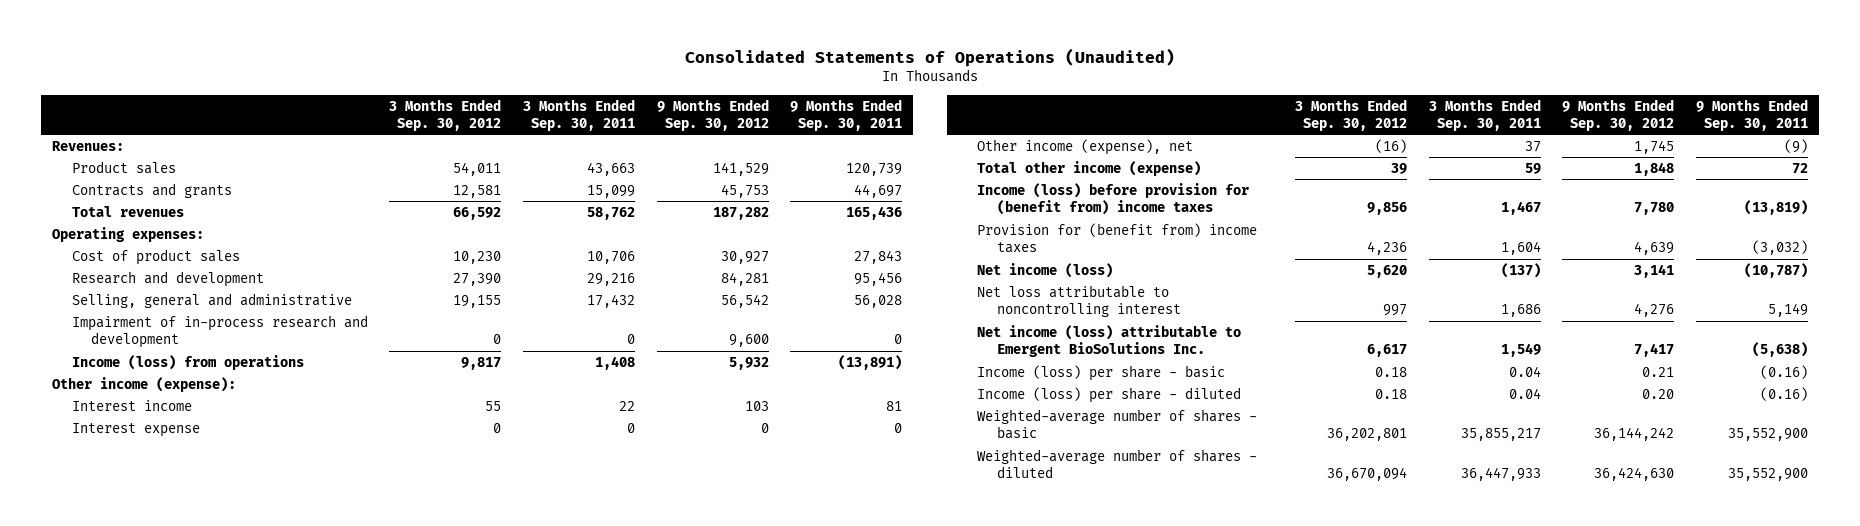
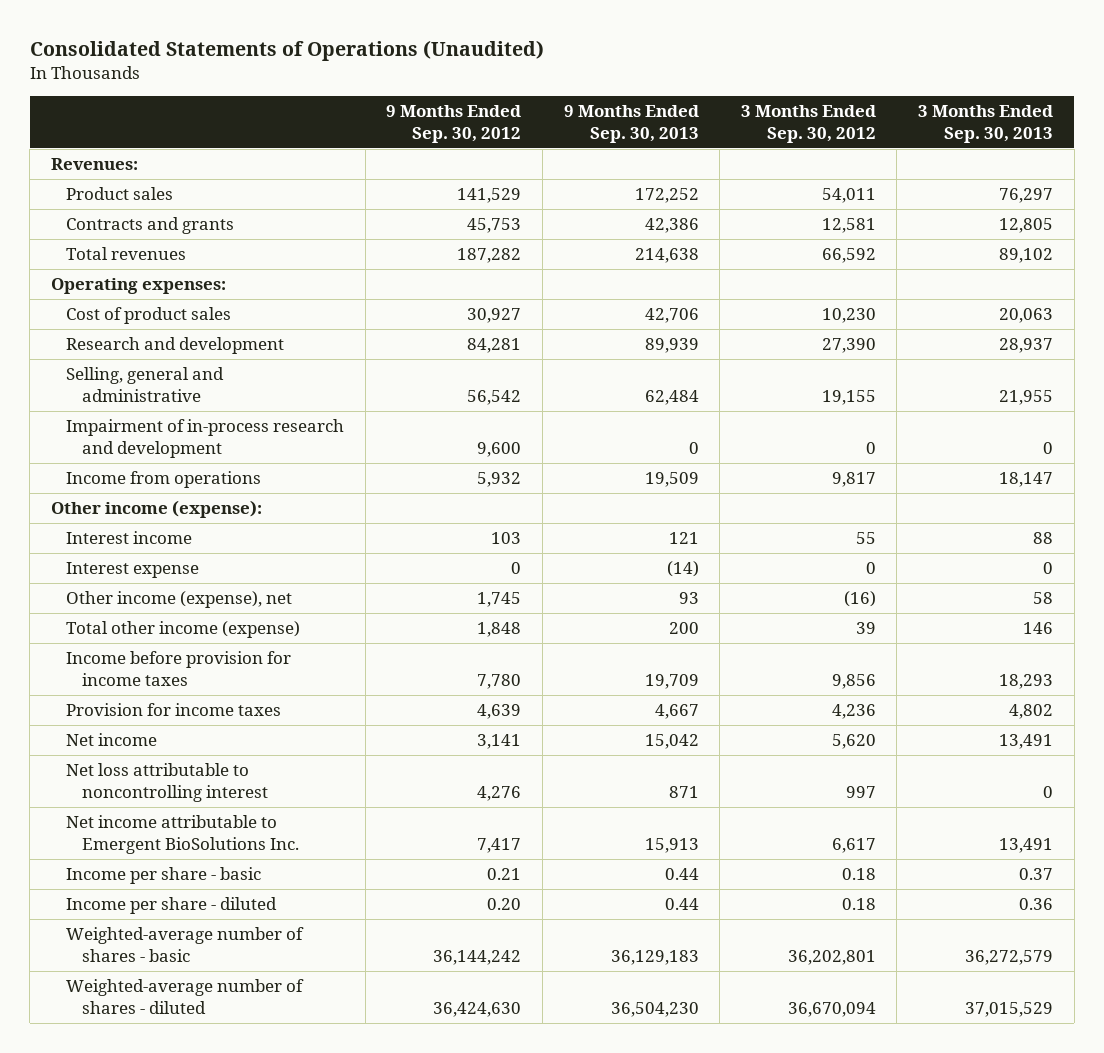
[522,98,635,132] 3 Months Ended Sep. 30, 2011 -> none
[790,98,903,132] 9 Months Ended Sep. 30, 2011 -> none
none -> [563,104,699,143] 9 Months Ended Sep. 30, 2013
none -> [918,104,1054,143] 3 Months Ended Sep. 30, 2013
[71,354,304,370] Income (loss) from operations -> [66,470,262,488] Income from operations
[977,182,1250,216] Income (loss) before provision for (benefit from) income taxes -> [66,650,292,686] Income before provision for income taxes
[977,222,1258,254] Provision for (benefit from) income taxes -> [66,702,282,716] Provision for income taxes
[977,262,1114,278] Net income (loss) -> [66,732,158,746] Net income
[977,324,1242,358] Net income (loss) attributable to Emergent BioSolutions Inc. -> [66,814,299,854] Net income attributable to Emergent BioSolutions Inc.
[977,364,1226,381] Income (loss) per share - basic -> [66,866,262,884] Income per share - basic
[977,386,1242,403] Income (loss) per share - diluted -> [66,896,278,914] Income per share - diluted

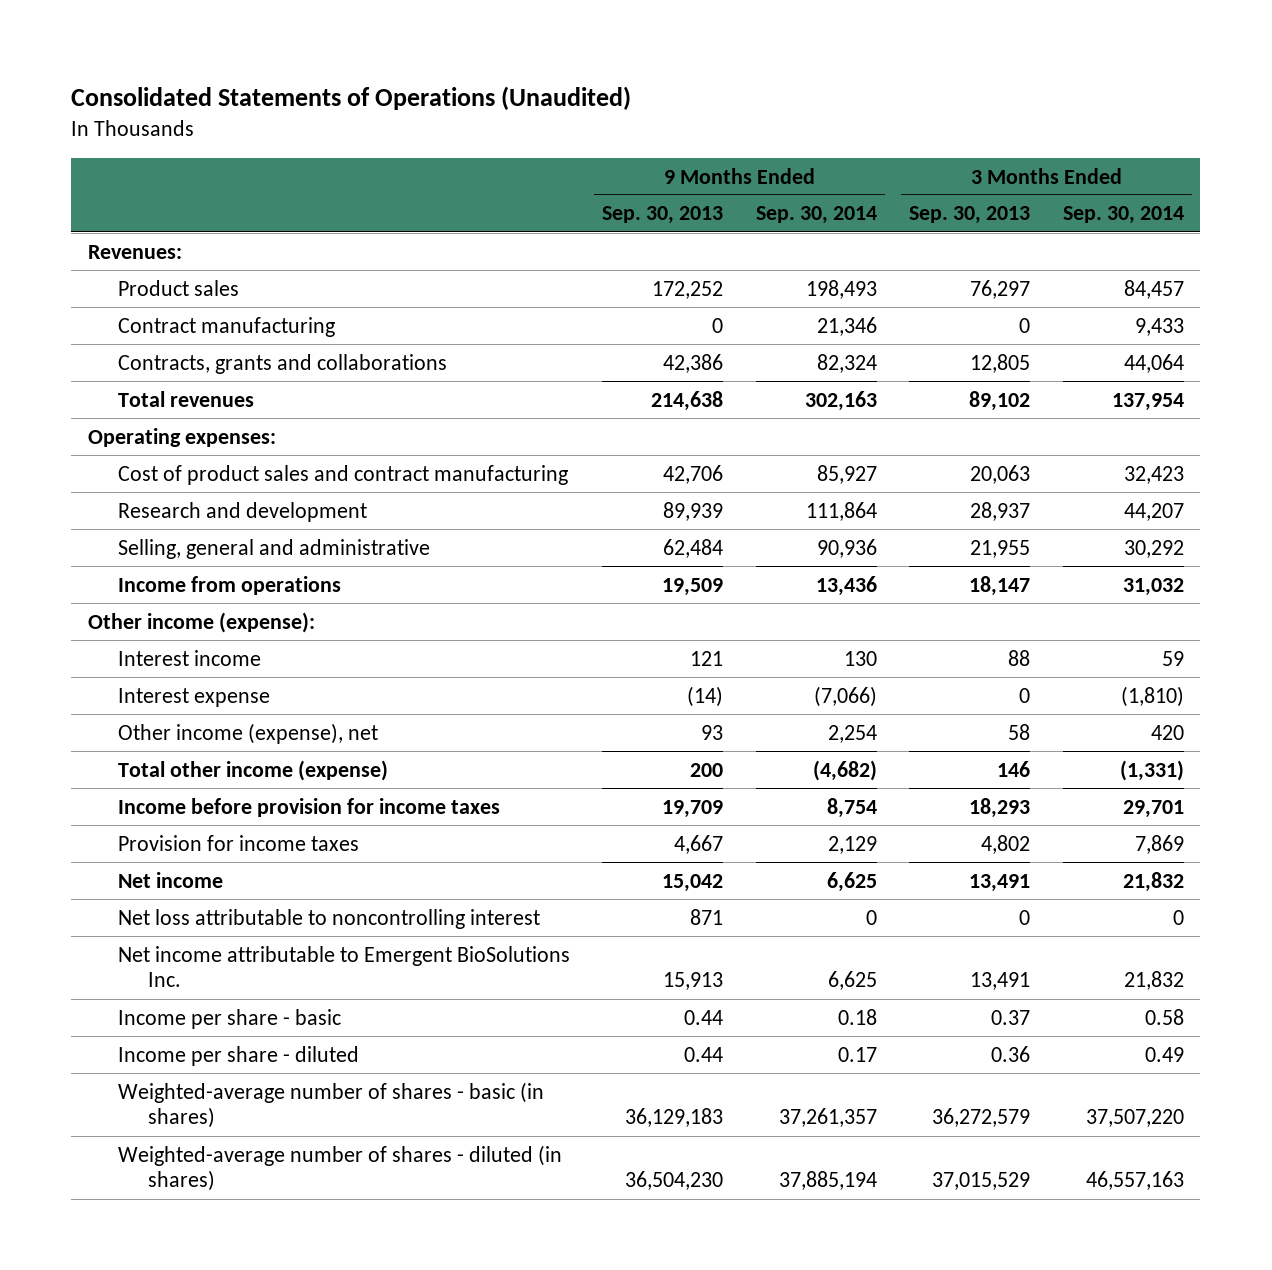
[386,104,522,143] 9 Months Ended Sep. 30, 2012 -> none
[740,104,876,143] 3 Months Ended Sep. 30, 2012 -> none
none -> [755,206,877,225] Sep. 30, 2014
none -> [1062,206,1184,225] Sep. 30, 2014
none -> [117,316,335,337] Contract manufacturing
[66,216,235,234] Contracts and grants -> [117,353,447,374] Contracts, grants and collaborations
[66,306,232,324] Cost of product sales -> [117,464,568,485] Cost of product sales and contract manufacturing
[66,418,345,458] Impairment of in-process research and development -> none
[66,926,305,962] Weighted-average number of shares - basic -> [117,1081,544,1129] Weighted-average number of shares - basic (in shares)
[66,978,305,1014] Weighted-average number of shares - diluted -> [117,1144,562,1192] Weighted-average number of shares - diluted (in shares)

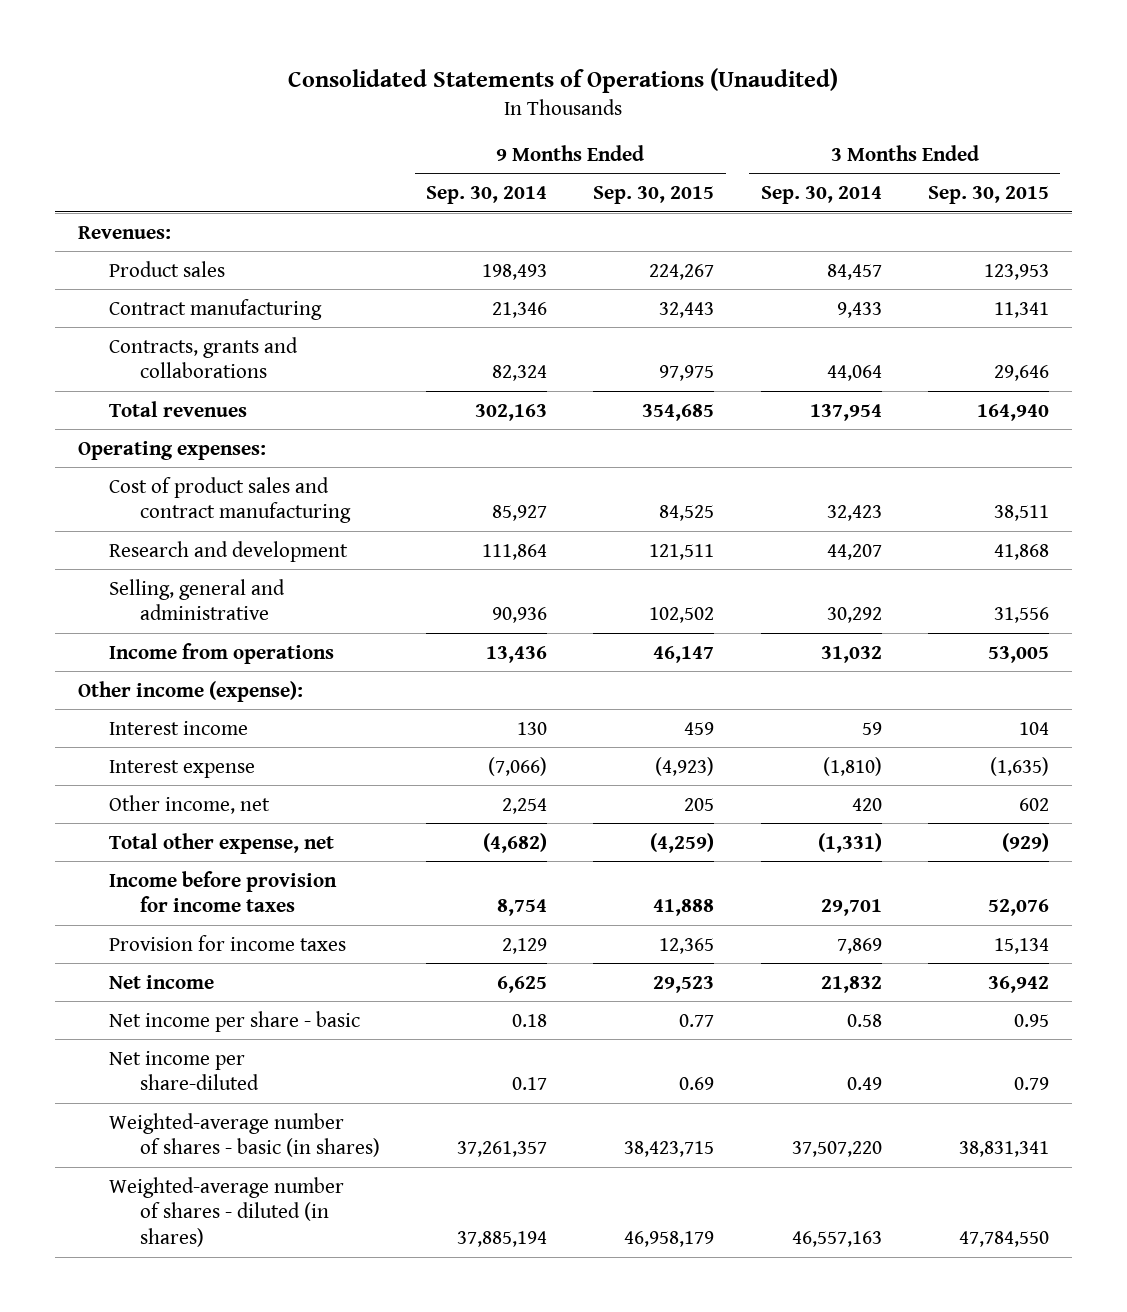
[602,206,724,225] Sep. 30, 2013 -> none
[909,206,1031,225] Sep. 30, 2013 -> none
none -> [593,186,715,205] Sep. 30, 2015
none -> [927,186,1049,205] Sep. 30, 2015
[117,722,378,744] Other income (expense), net -> [109,794,271,814] Other income, net
[117,759,388,781] Total other income (expense) -> [109,832,335,854] Total other expense, net
[117,908,540,929] Net loss attributable to noncontrolling interest -> none
[117,945,570,988] Net income attributable to Emergent BioSolutions Inc. -> none
[117,1008,341,1029] Income per share - basic -> [109,1010,361,1032] Net income per share - basic
[117,1045,359,1066] Income per share - diluted -> [109,1050,260,1091] Net income per share-diluted

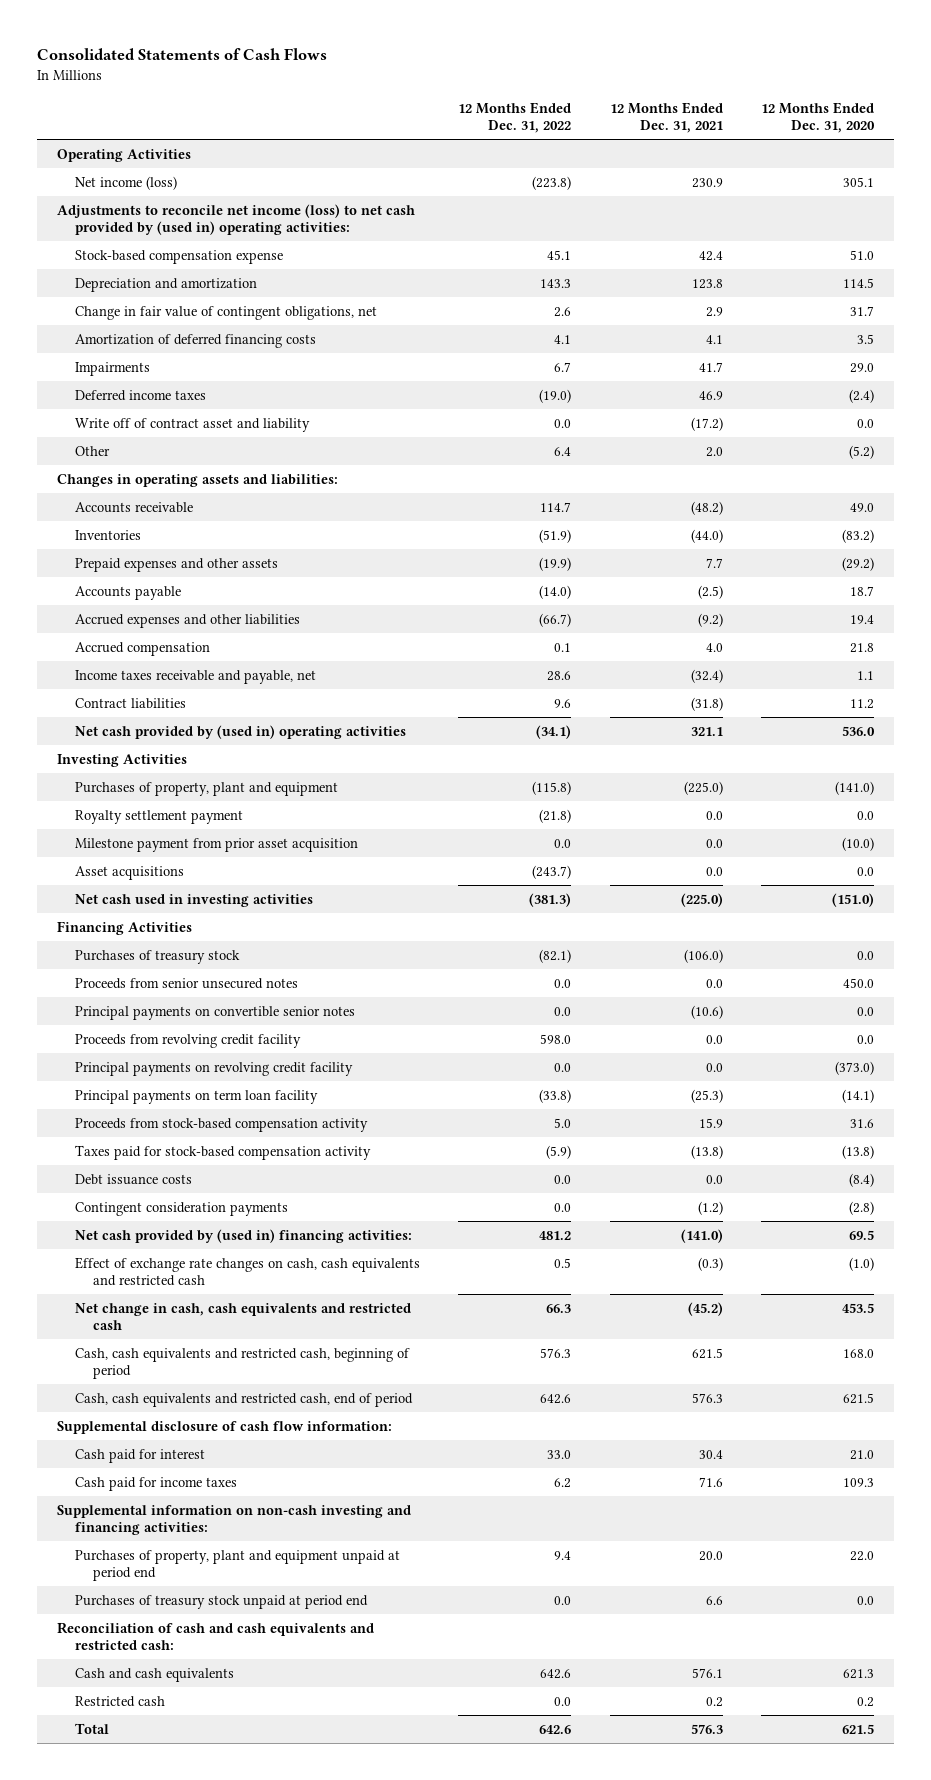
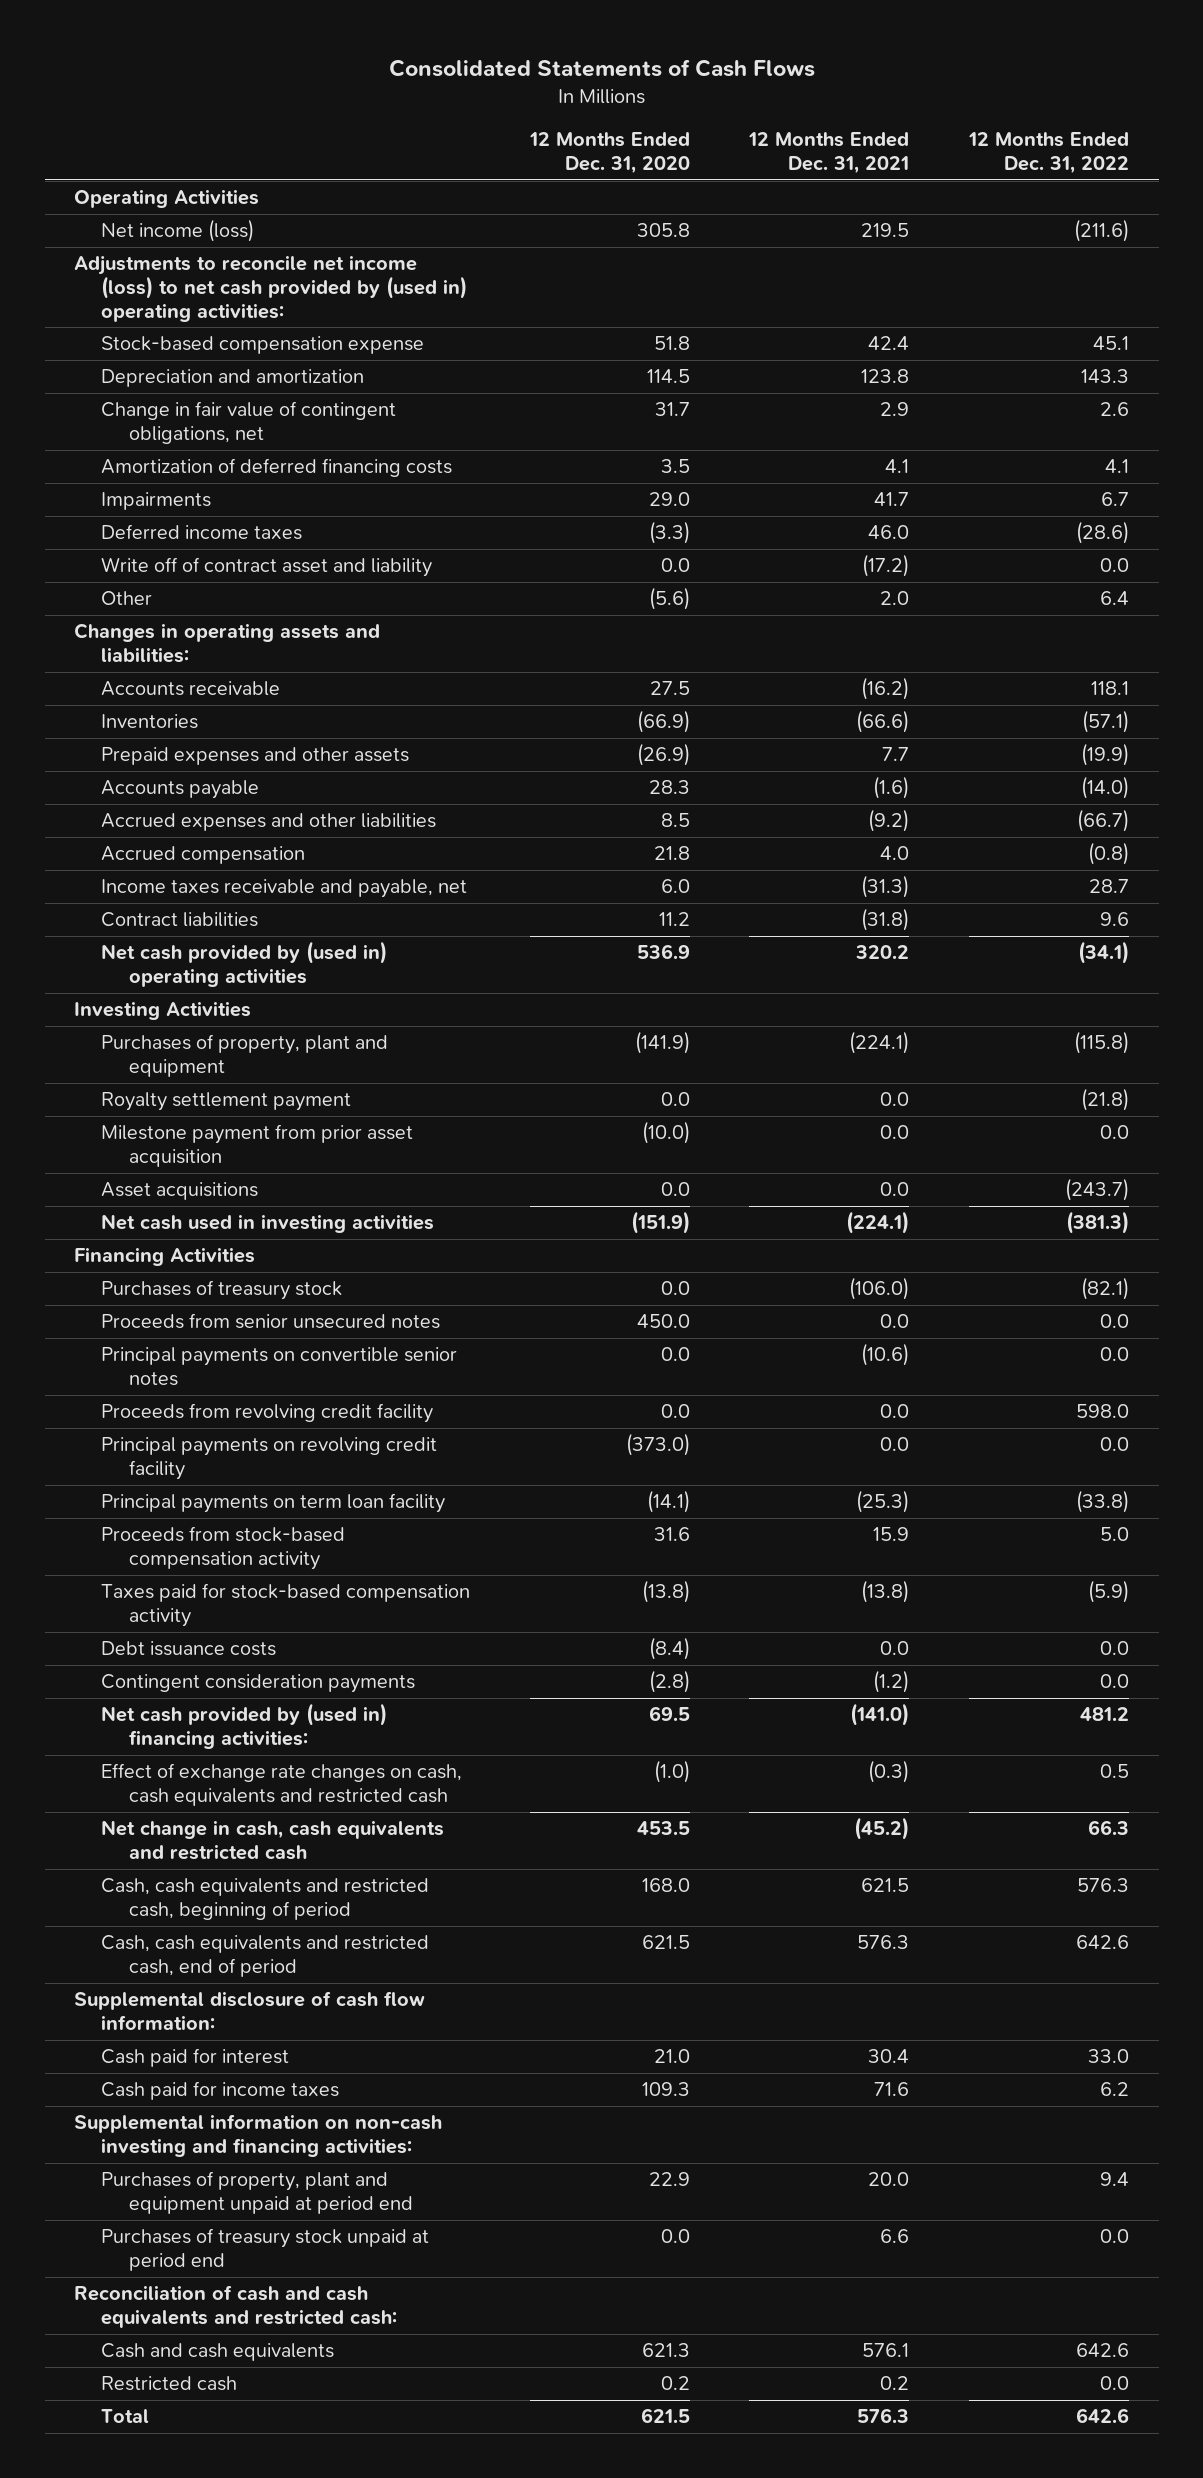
[532,175,572,190] (223.8) -> [1073,219,1129,243] (211.6)
[691,177,723,188] 230.9 -> [861,223,910,238] 219.5
[843,176,875,187] 305.1 -> [636,223,690,238] 305.8
[850,249,875,260] 51.0 -> [653,336,690,351] 51.8
[539,388,572,403] (19.0) -> [1075,521,1129,545] (28.6)
[698,390,723,400] 46.9 -> [868,525,910,540] 46.0
[849,388,875,403] (2.4) -> [648,521,690,545] (3.3)
[849,444,875,459] (5.2) -> [648,587,690,611] (5.6)
[540,501,572,512] 114.7 -> [1090,681,1129,696] 118.1
[690,500,723,515] (48.2) -> [861,677,910,701] (16.2)
[850,502,875,512] 49.0 -> [649,681,690,696] 27.5
[539,528,572,543] (51.9) -> [1081,710,1129,734] (57.1)
[690,528,723,543] (44.0) -> [856,710,910,734] (66.6)
[842,528,875,543] (83.2) -> [636,710,690,734] (66.9)
[842,556,875,571] (29.2) -> [636,743,690,767] (26.9)
[697,584,723,599] (2.5) -> [873,776,910,800] (1.6)
[850,585,875,596] 18.7 -> [648,780,690,795] 28.3
[850,614,875,624] 19.4 -> [660,813,690,828] 8.5
[554,642,572,652] 0.1 -> [1087,842,1129,866] (0.8)
[547,670,572,681] 28.6 -> [1088,879,1129,894] 28.7
[690,668,723,683] (32.4) -> [861,875,910,899] (31.3)
[857,670,875,680] 1.1 -> [660,879,690,894] 6.0
[690,726,723,736] 321.1 -> [855,945,910,960] 320.2
[842,725,876,736] 536.0 -> [636,944,690,960] 536.9
[683,780,723,795] (225.0) -> [849,1031,910,1055] (224.1)
[835,780,875,795] (141.0) -> [634,1031,690,1055] (141.9)
[680,892,723,907] (225.0) -> [846,1211,910,1235] (224.1)
[832,892,875,907] (151.0) -> [630,1211,690,1235] (151.9)
[850,1550,875,1561] 22.0 -> [648,2172,690,2187] 22.9

